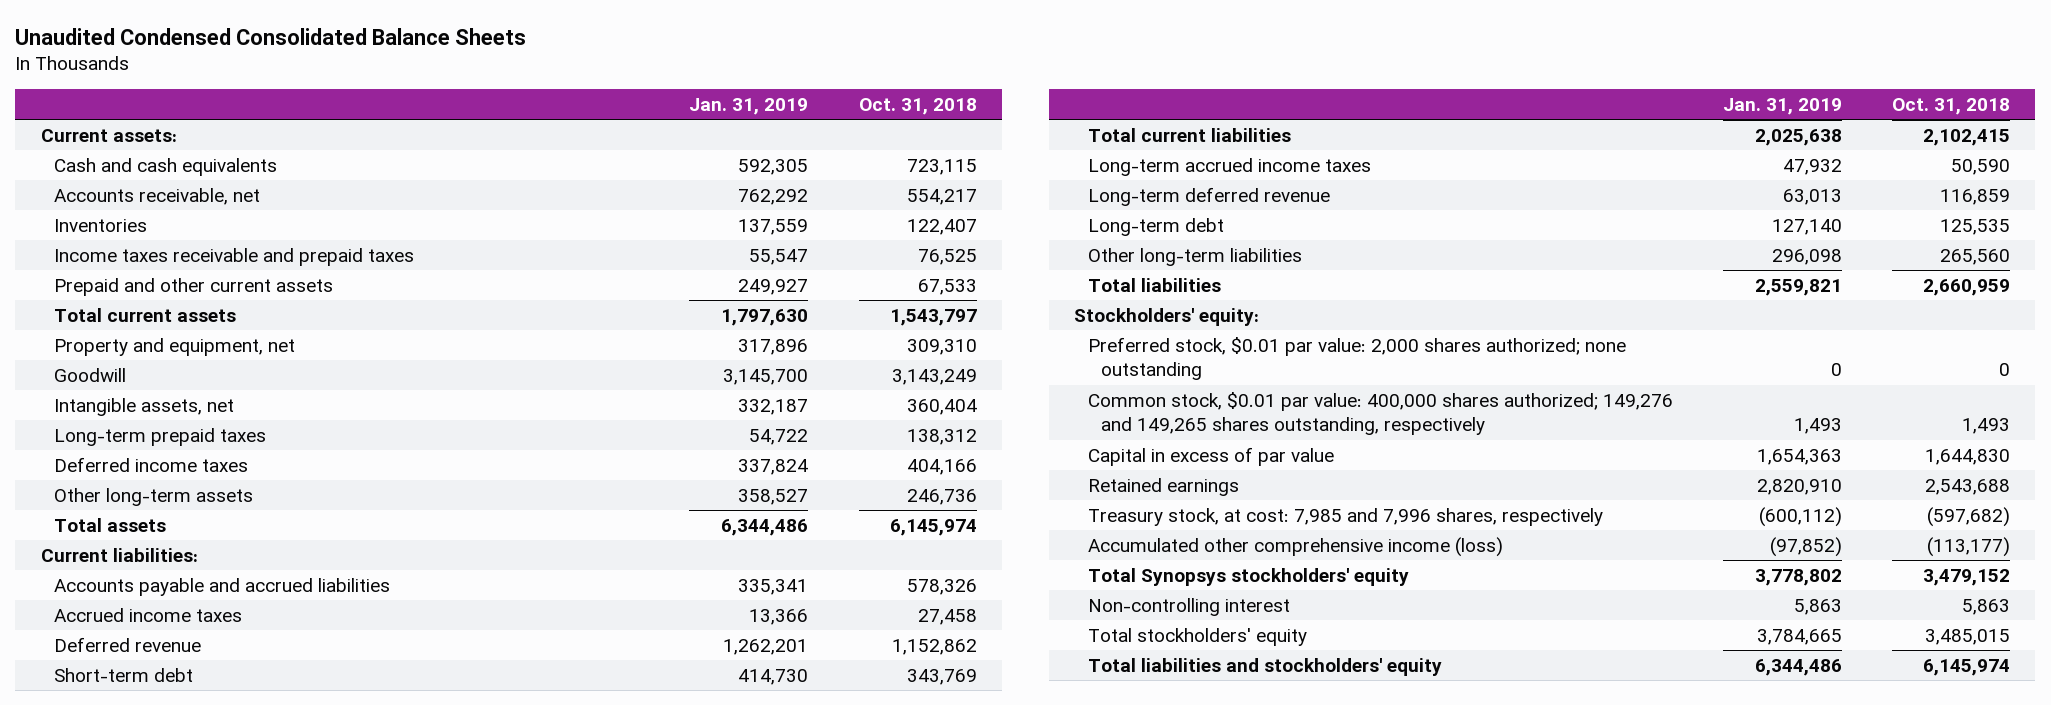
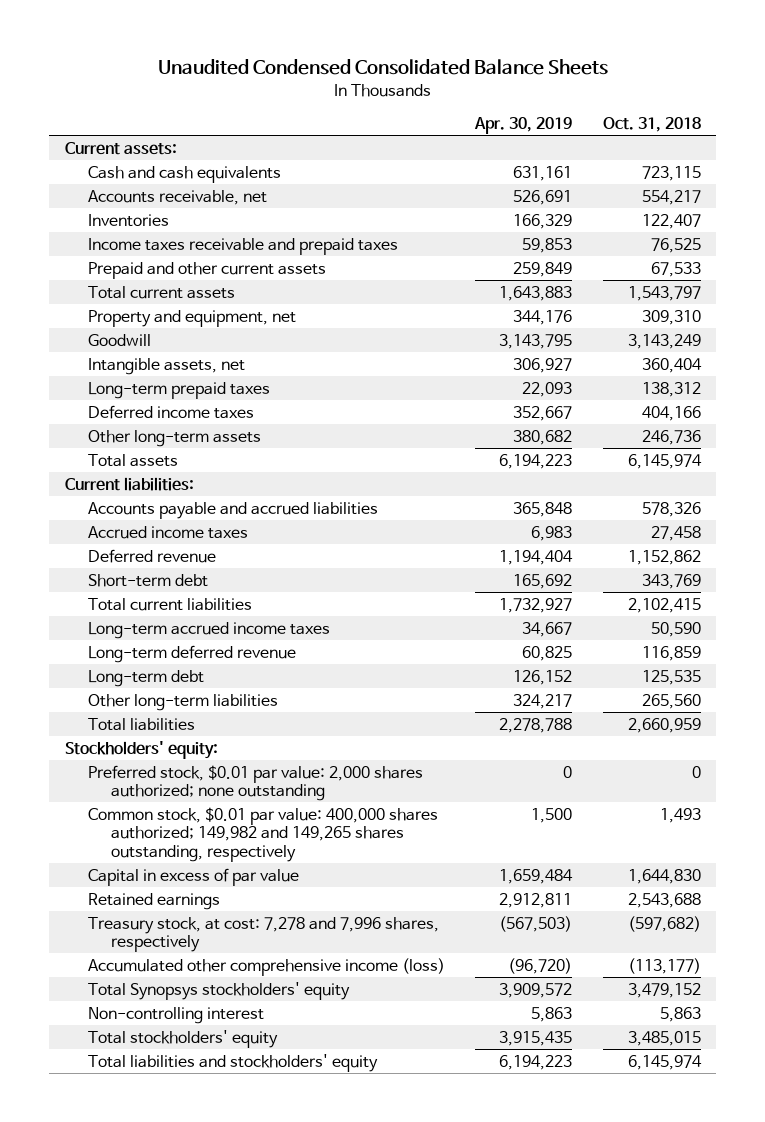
[689,97,809,115] Jan. 31, 2019 -> none
none -> [474,117,573,135] Apr. 30, 2019
[1087,391,1673,436] Common stock, $0.01 par value: 400,000 shares authorized; 149,276 and 149,265 shares outstanding, respectively -> [87,806,438,863] Common stock, $0.01 par value: 400,000 shares authorized; 149,982 and 149,265 shares outstanding, respectively
[1087,507,1603,526] Treasury stock, at cost: 7,985 and 7,996 shares, respectively -> [87,916,439,953] Treasury stock, at cost: 7,278 and 7,996 shares, respectively

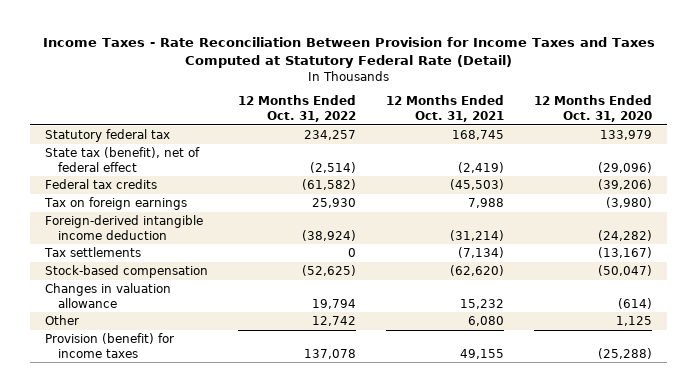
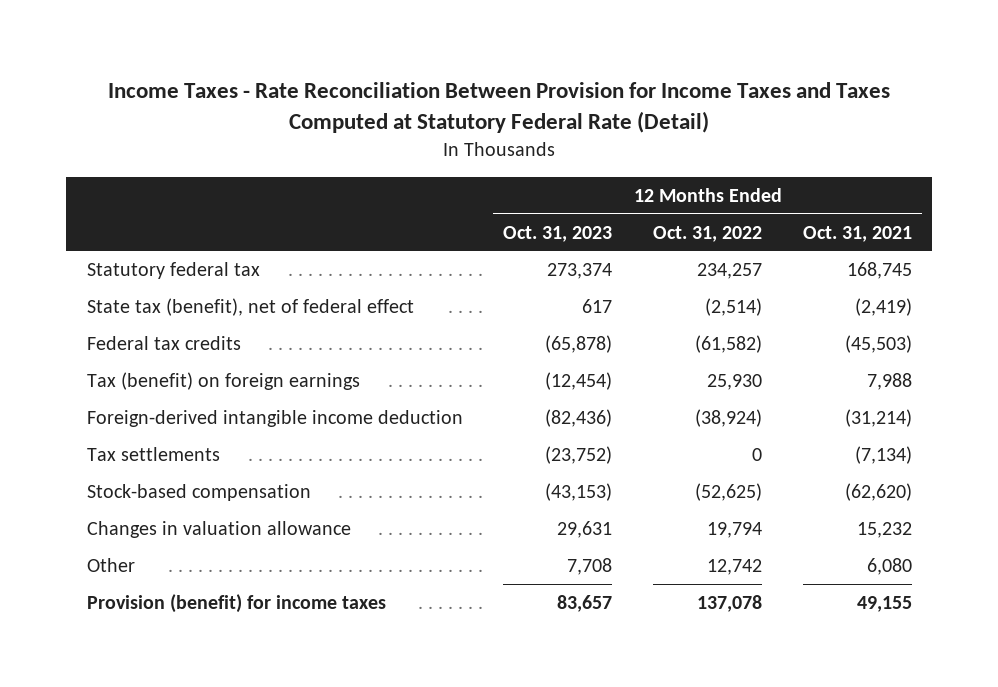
[534,95,653,122] 12 Months Ended Oct. 31, 2020 -> none
none -> [503,225,613,242] Oct. 31, 2023
[43,197,187,211] Tax on foreign earnings -> [86,372,360,391] Tax (benefit) on foreign earnings

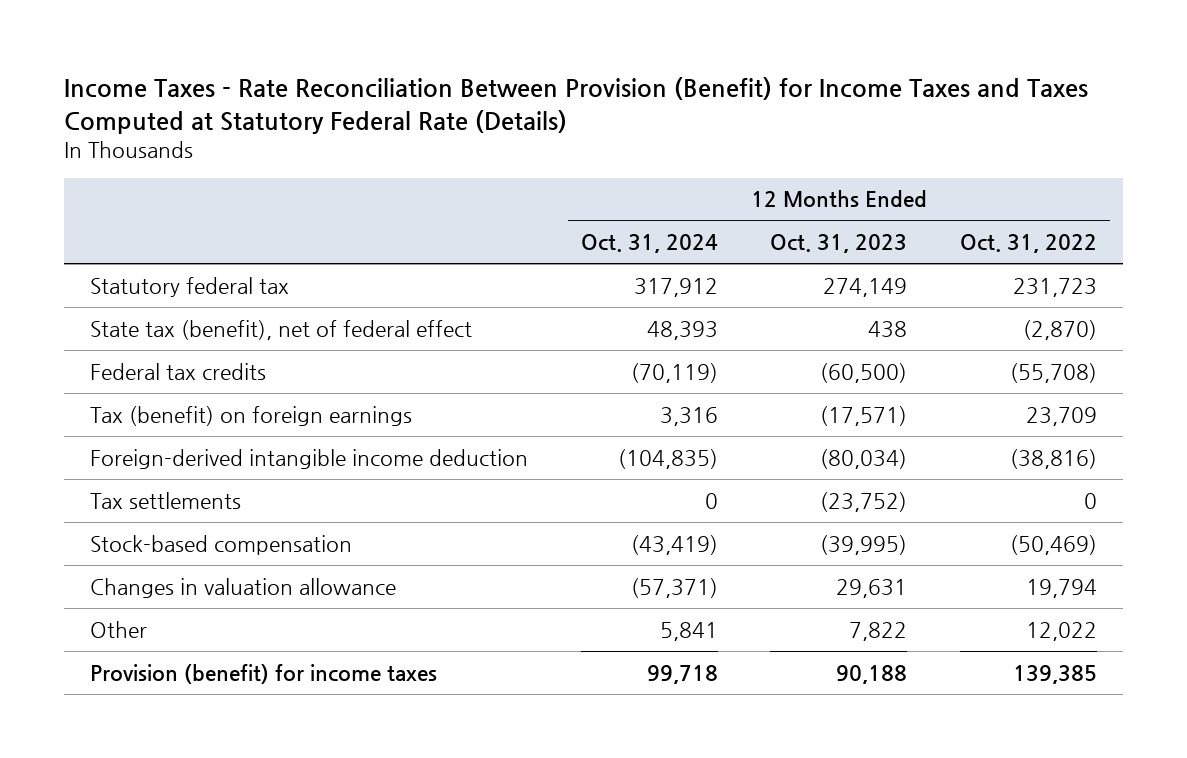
[108,81,891,134] Income Taxes - Rate Reconciliation Between Provision for Income Taxes and Taxes Computed at Statutory Federal Rate (Detail) -> [64,77,1089,134] Income Taxes - Rate Reconciliation Between Provision (Benefit) for Income Taxes and Taxes Computed at Statutory Federal Rate (Details)
[802,225,912,242] Oct. 31, 2021 -> none
none -> [580,234,718,254] Oct. 31, 2024
[547,263,613,280] 273,374 -> [823,277,908,297] 274,149
[697,263,763,280] 234,257 -> [1012,277,1097,297] 231,723
[582,299,613,314] 617 -> [868,320,908,338] 438
[705,298,763,317] (2,514) -> [1022,319,1097,340] (2,870)
[545,335,613,354] (65,878) -> [820,362,908,383] (60,500)
[695,335,763,354] (61,582) -> [1009,362,1097,383] (55,708)
[545,372,613,391] (12,454) -> [820,405,908,426] (17,571)
[707,374,763,391] 25,930 -> [1025,406,1097,426] 23,709
[545,409,613,428] (82,436) -> [820,448,908,469] (80,034)
[695,409,763,428] (38,924) -> [1009,448,1097,469] (38,816)
[545,483,613,502] (43,153) -> [820,534,908,555] (39,995)
[695,483,763,502] (52,625) -> [1009,534,1097,555] (50,469)
[567,558,613,576] 7,708 -> [849,621,908,641] 7,822
[707,559,763,576] 12,742 -> [1025,621,1097,641] 12,022
[557,595,613,613] 83,657 -> [836,664,908,684] 90,188
[697,595,763,613] 137,078 -> [1012,664,1097,684] 139,385

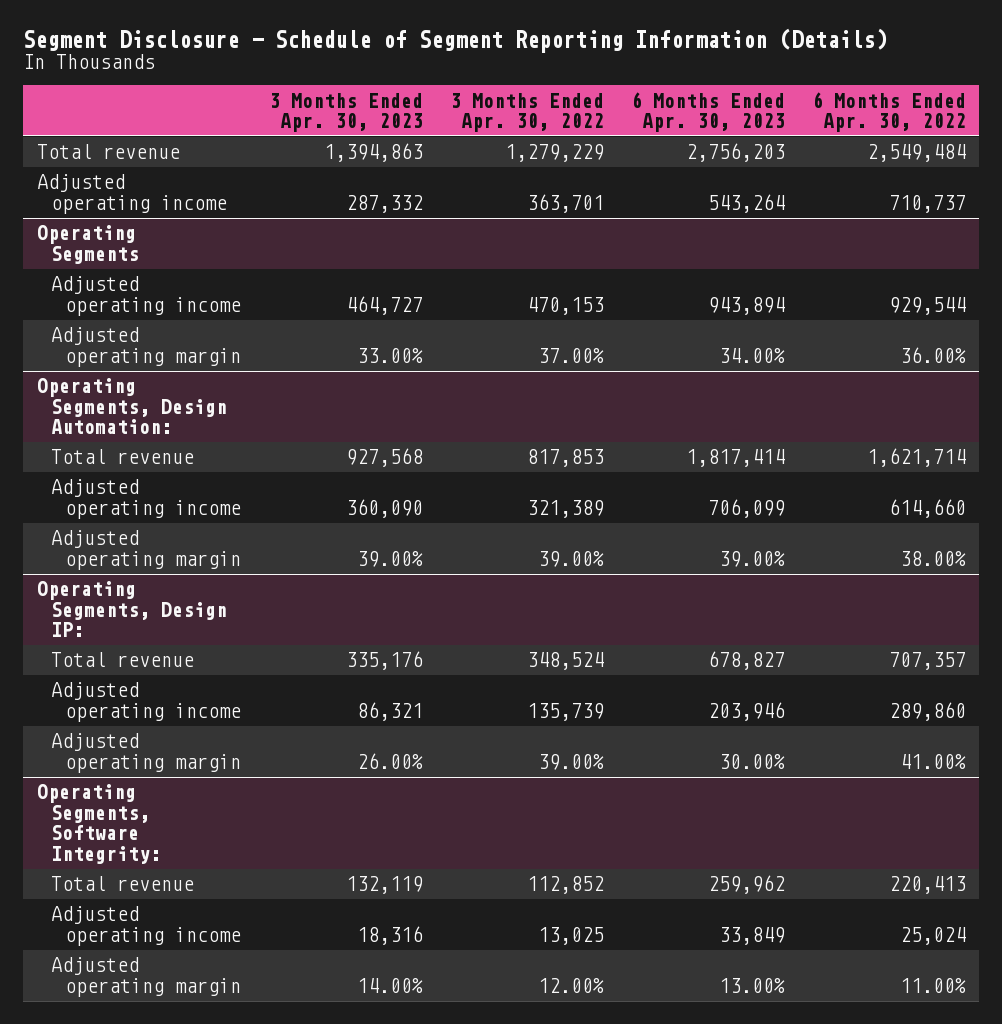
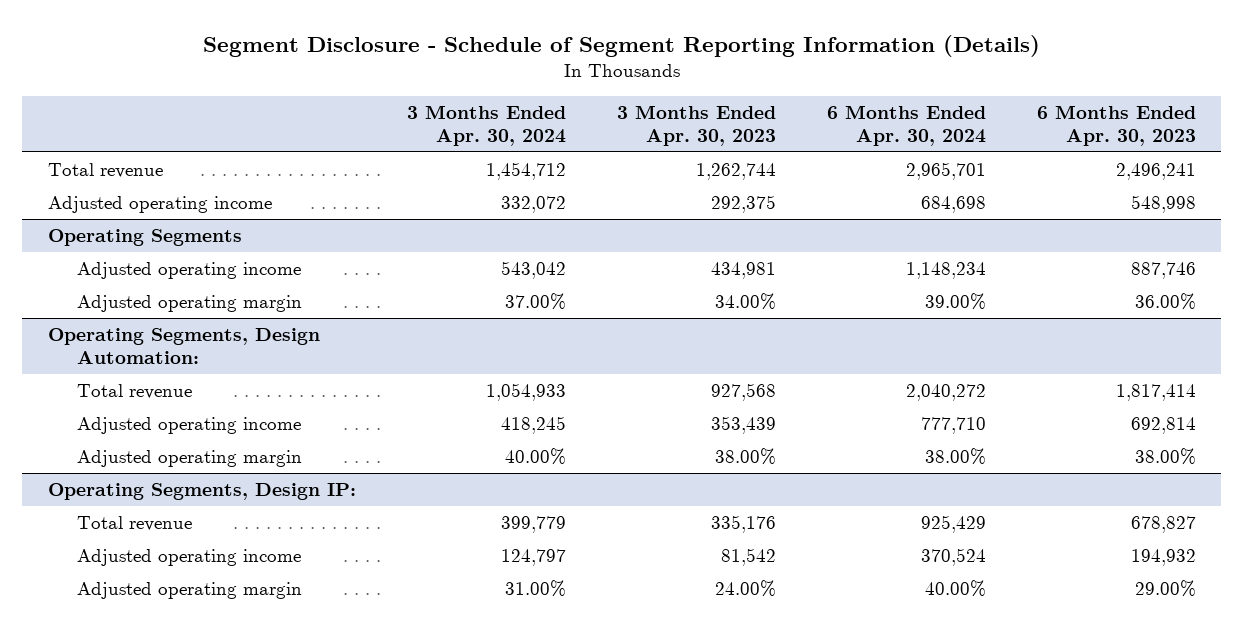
[449,92,604,133] 3 Months Ended Apr. 30, 2022 -> none
[811,91,966,133] 6 Months Ended Apr. 30, 2022 -> none
none -> [406,104,566,146] 3 Months Ended Apr. 30, 2024
none -> [826,104,986,146] 6 Months Ended Apr. 30, 2024
[323,143,423,163] 1,394,863 -> [695,162,776,180] 1,262,744
[685,143,785,163] 2,756,203 -> [1115,162,1196,180] 2,496,241
[345,194,423,213] 287,332 -> [710,194,776,213] 292,375
[707,193,785,213] 543,264 -> [1130,194,1196,213] 548,998
[345,295,423,315] 464,727 -> [710,261,776,279] 434,981
[707,296,785,315] 943,894 -> [1130,261,1196,279] 887,746
[356,347,423,363] 33.00% -> [714,292,776,310] 34.00%
[718,347,785,363] 34.00% -> [1134,292,1196,310] 36.00%
[345,498,423,518] 360,090 -> [710,415,776,434] 353,439
[707,498,785,518] 706,099 -> [1130,416,1196,434] 692,814
[356,550,423,567] 39.00% -> [714,447,776,465] 38.00%
[718,550,785,567] 39.00% -> [1134,447,1196,465] 38.00%
[36,784,161,865] Operating Segments, Software Integrity: -> none
[50,876,194,892] Total revenue -> none
[50,906,242,946] Adjusted operating income -> none
[50,957,242,997] Adjusted operating margin -> none
[356,701,423,721] 86,321 -> [720,547,776,566] 81,542
[707,701,785,721] 203,946 -> [1130,548,1196,566] 194,932
[356,752,423,769] 26.00% -> [714,579,776,597] 24.00%
[718,753,785,769] 30.00% -> [1134,579,1196,597] 29.00%

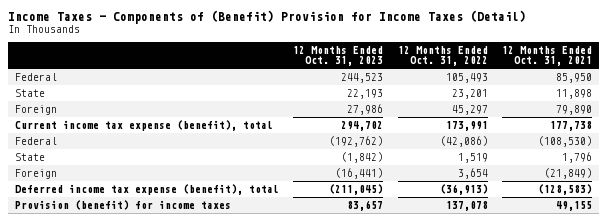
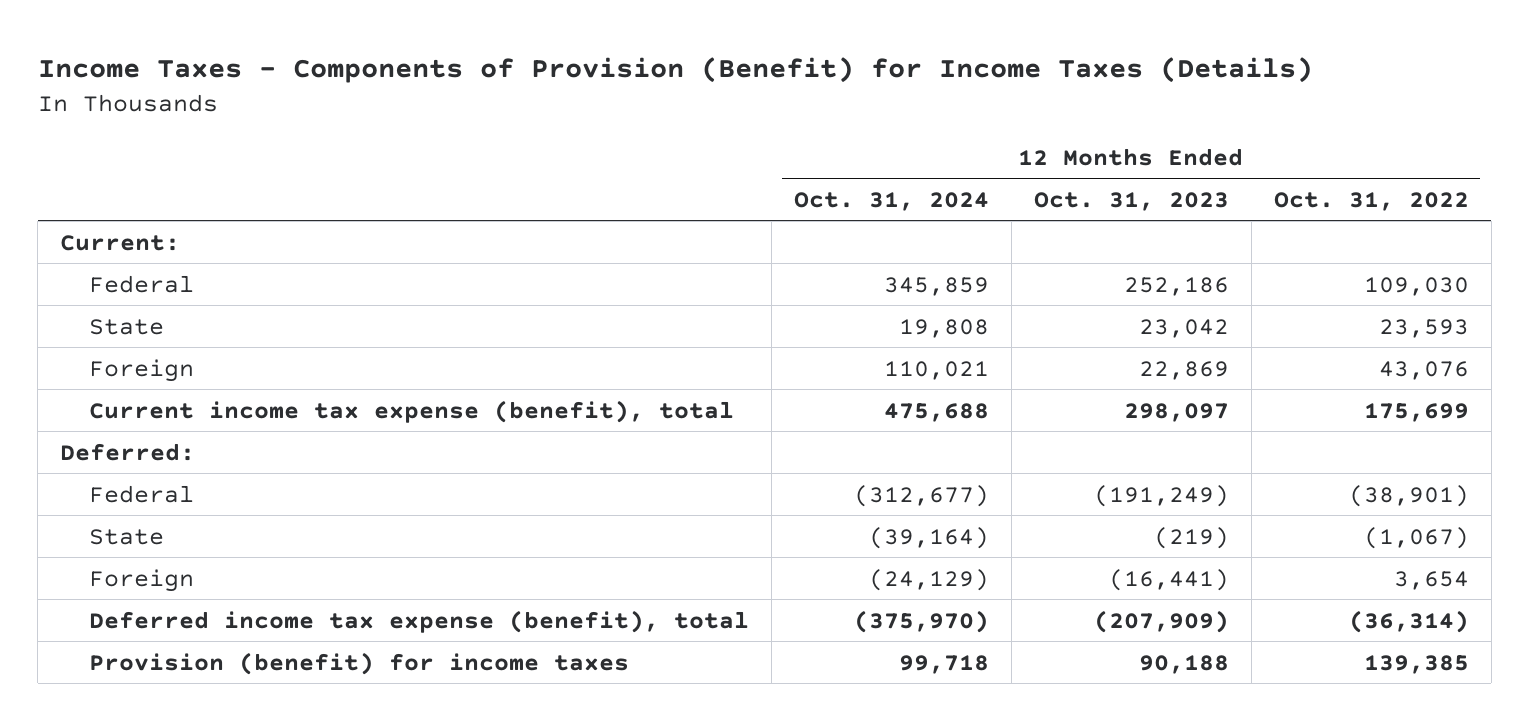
[7,10,526,25] Income Taxes - Components of (Benefit) Provision for Income Taxes (Detail) -> [37,56,1313,83] Income Taxes - Components of Provision (Benefit) for Income Taxes (Details)
[501,46,592,67] 12 Months Ended Oct. 31, 2021 -> none
none -> [793,191,989,211] Oct. 31, 2024
none -> [60,234,181,251] Current:
[341,73,384,84] 244,523 -> [1123,276,1229,296] 252,186
[445,73,488,84] 105,493 -> [1363,276,1469,296] 109,030
[347,89,384,100] 22,193 -> [1138,318,1229,338] 23,042
[451,89,488,100] 23,201 -> [1378,318,1469,338] 23,593
[347,104,384,116] 27,986 -> [1138,360,1229,380] 22,869
[451,105,488,116] 45,297 -> [1378,360,1469,380] 43,076
[341,121,384,132] 294,702 -> [1123,402,1229,422] 298,097
[445,121,488,132] 173,991 -> [1363,402,1469,422] 175,699
none -> [60,442,196,461] Deferred:
[329,136,384,148] (192,762) -> [1093,484,1229,507] (191,249)
[439,136,488,148] (42,086) -> [1348,484,1469,507] (38,901)
[341,152,384,164] (1,842) -> [1153,526,1229,549] (219)
[457,153,488,164] 1,519 -> [1363,526,1469,549] (1,067)
[329,184,384,196] (211,045) -> [1093,609,1229,633] (207,909)
[439,184,488,196] (36,913) -> [1348,609,1469,633] (36,314)
[347,200,384,212] 83,657 -> [1138,654,1229,674] 90,188
[445,201,488,212] 137,078 -> [1363,654,1469,674] 139,385

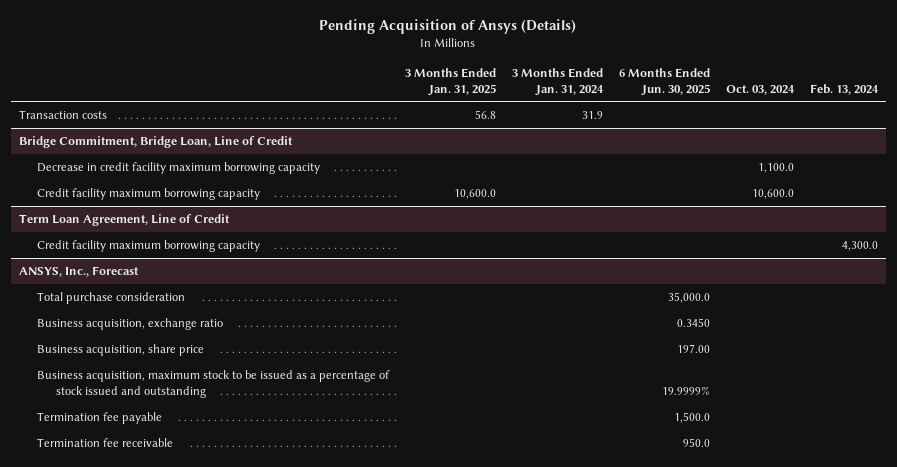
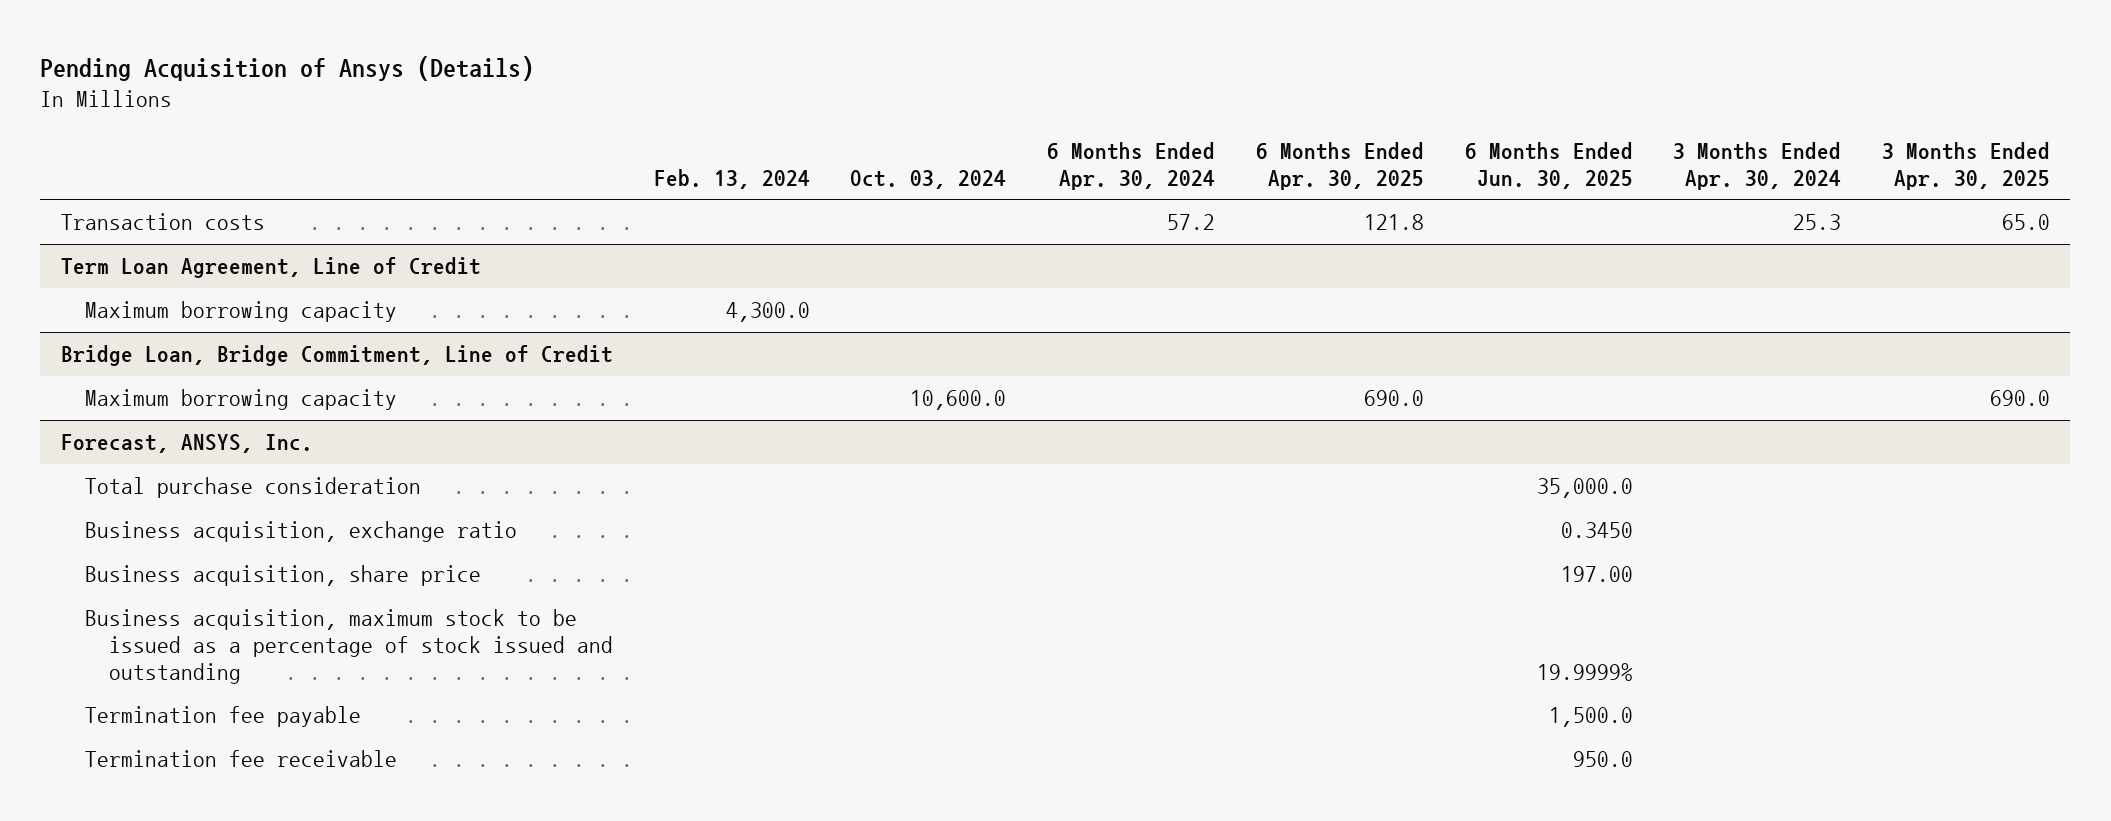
[405,67,497,96] 3 Months Ended Jan. 31, 2025 -> none
[512,67,605,96] 3 Months Ended Jan. 31, 2024 -> none
none -> [1047,142,1216,190] 6 Months Ended Apr. 30, 2024
none -> [1255,142,1424,190] 6 Months Ended Apr. 30, 2025
none -> [1673,142,1842,190] 3 Months Ended Apr. 30, 2024
none -> [1882,142,2051,190] 3 Months Ended Apr. 30, 2025
[18,136,293,149] Bridge Commitment, Bridge Loan, Line of Credit -> none
[37,162,321,175] Decrease in credit facility maximum borrowing capacity -> none
[37,188,261,201] Credit facility maximum borrowing capacity -> none
[37,240,261,253] Credit facility maximum borrowing capacity -> [84,301,397,323] Maximum borrowing capacity
none -> [60,345,613,367] Bridge Loan, Bridge Commitment, Line of Credit
none -> [84,389,397,411] Maximum borrowing capacity
[18,266,139,278] ANSYS, Inc., Forecast -> [60,434,313,454] Forecast, ANSYS, Inc.

